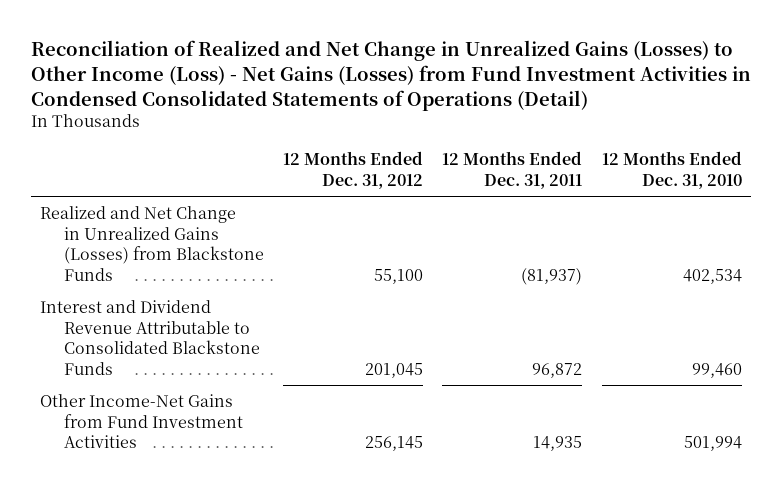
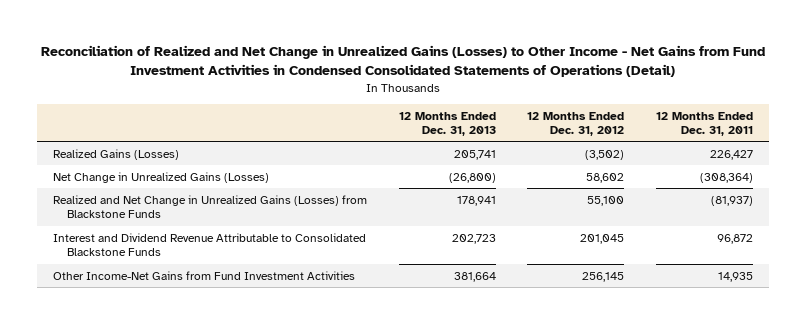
[30,39,751,111] Reconciliation of Realized and Net Change in Unrealized Gains (Losses) to Other Income (Loss) - Net Gains (Losses) from Fund Investment Activities in Condensed Consolidated Statements of Operations (Detail) -> [40,45,765,78] Reconciliation of Realized and Net Change in Unrealized Gains (Losses) to Other Income - Net Gains from Fund Investment Activities in Condensed Consolidated Statements of Operations (Detail)
[601,151,742,190] 12 Months Ended Dec. 31, 2010 -> none
none -> [398,111,496,137] 12 Months Ended Dec. 31, 2013
none -> [53,148,180,160] Realized Gains (Losses)
none -> [53,171,270,183] Net Change in Unrealized Gains (Losses)

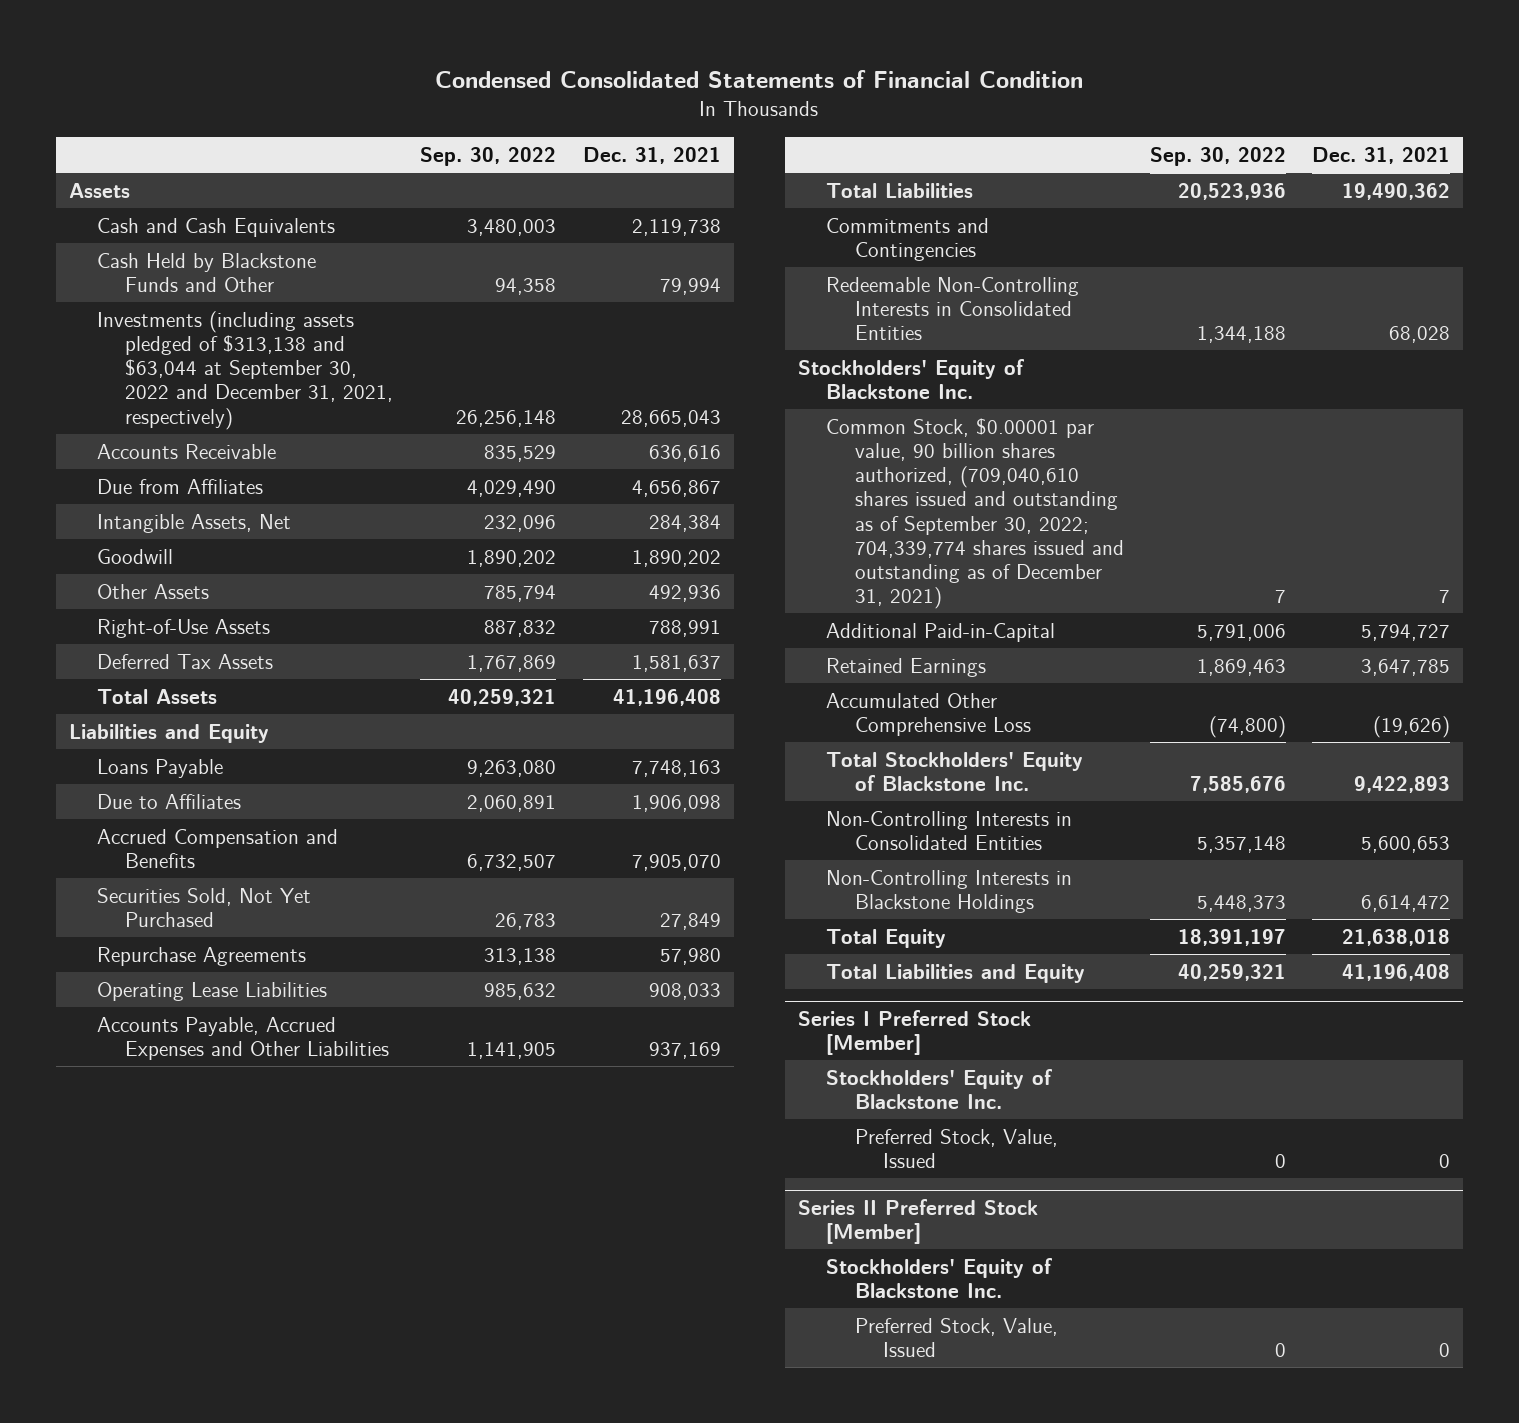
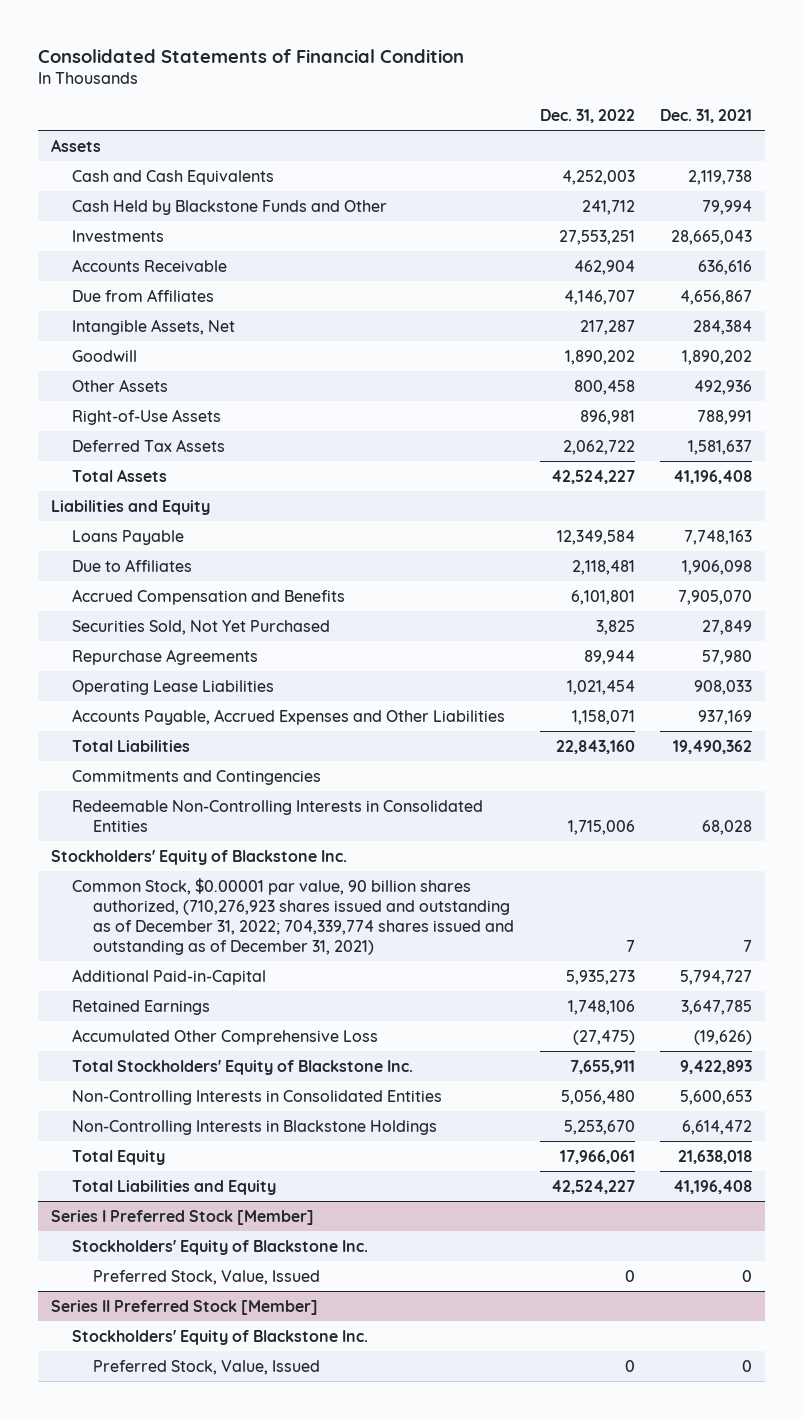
[435,70,1084,89] Condensed Consolidated Statements of Financial Condition -> [37,48,464,63] Consolidated Statements of Financial Condition
[420,146,557,166] Sep. 30, 2022 -> none
none -> [539,109,635,124] Dec. 31, 2022
[97,310,394,430] Investments (including assets pledged of $313,138 and $63,044 at September 30, 2022 and December 31, 2021, respectively) -> [71,229,164,242] Investments
[826,417,1124,610] Common Stock, $0.00001 par value, 90 billion shares authorized, (709,040,610 shares issued and outstanding as of September 30, 2022; 704,339,774 shares issued and outstanding as of December 31, 2021) -> [71,877,515,956] Common Stock, $0.00001 par value, 90 billion shares authorized, (710,276,923 shares issued and outstanding as of December 31, 2022; 704,339,774 shares issued and outstanding as of December 31, 2021)

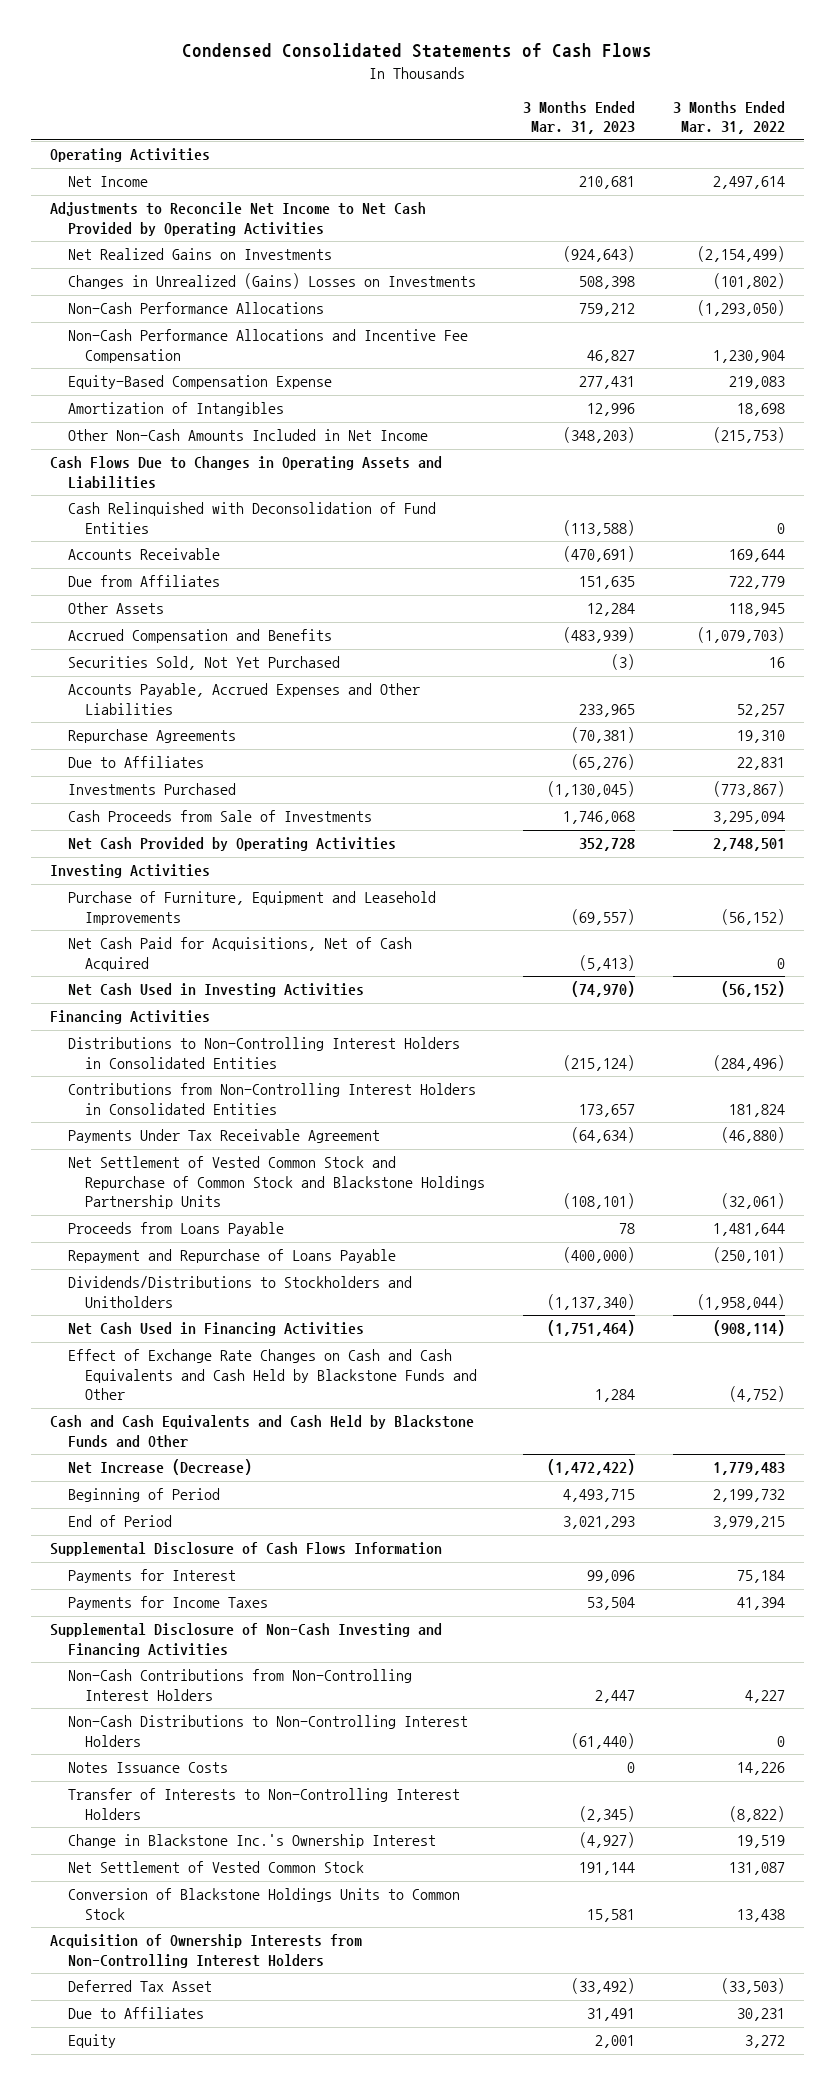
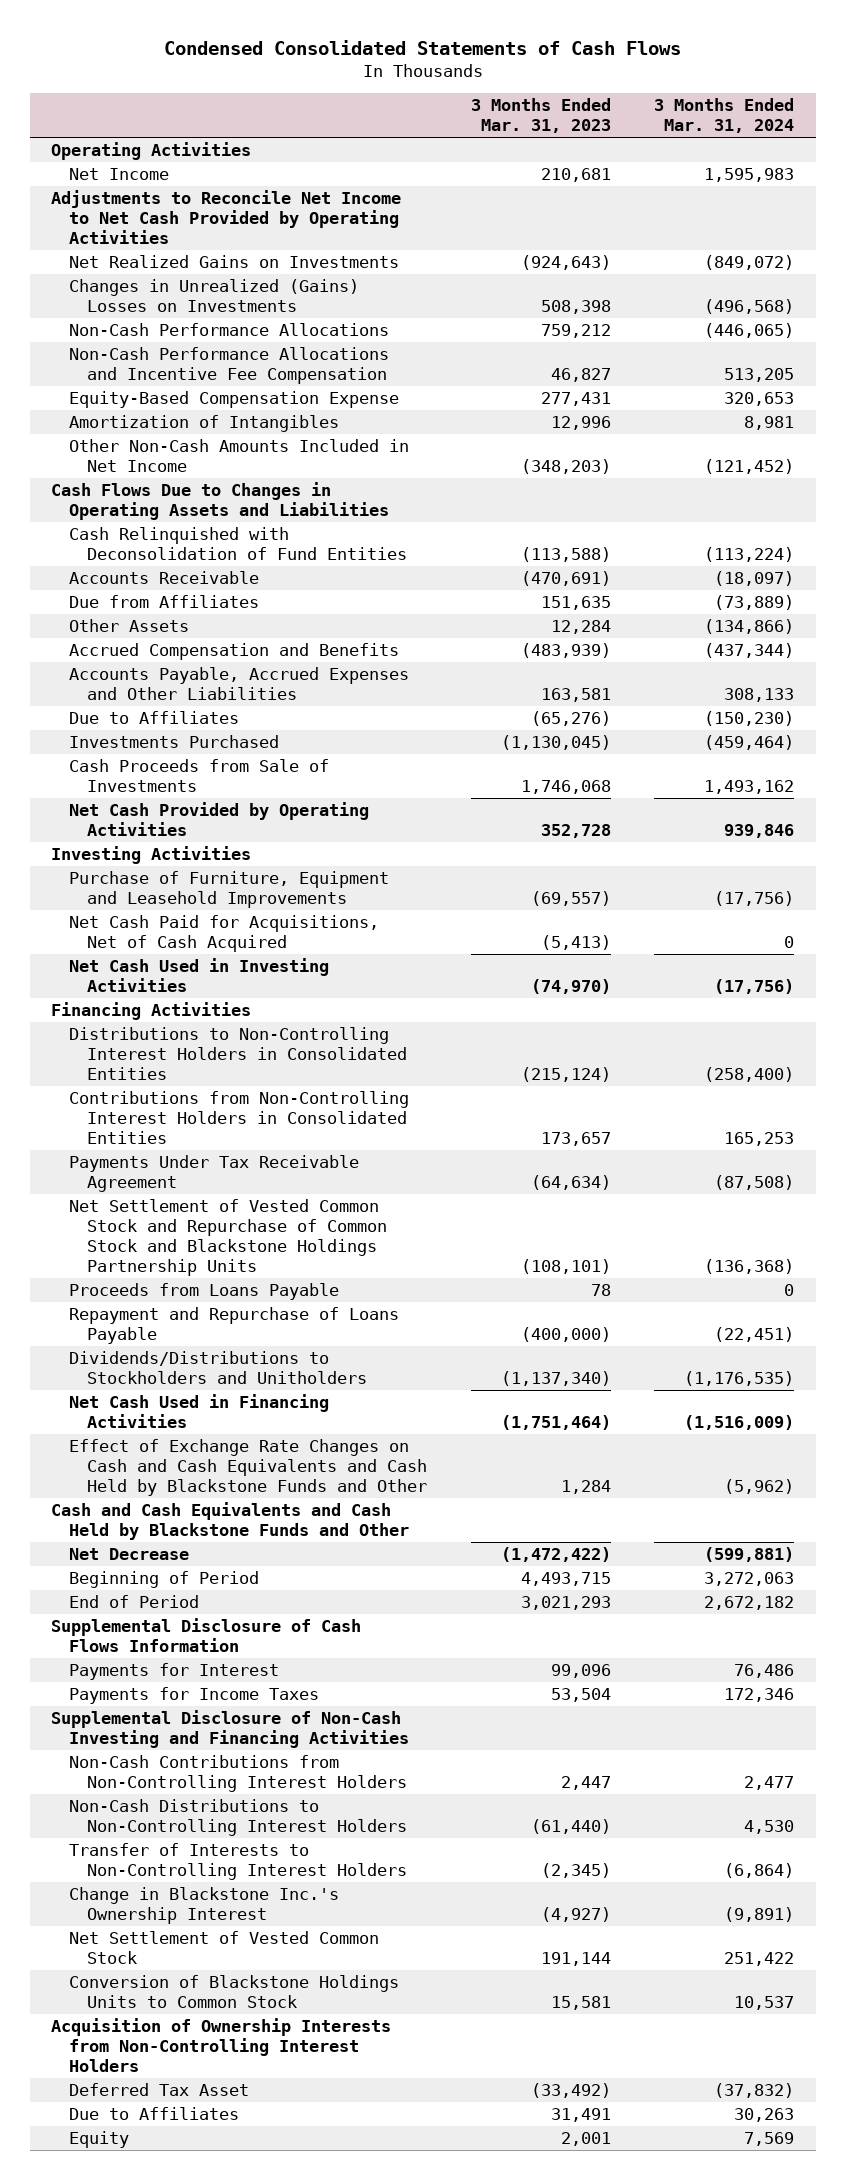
[673,101,786,135] 3 Months Ended Mar. 31, 2022 -> none
none -> [654,98,795,134] 3 Months Ended Mar. 31, 2024
[67,656,340,671] Securities Sold, Not Yet Purchased -> none
[67,729,236,744] Repurchase Agreements -> none
[579,703,636,717] 233,965 -> [540,687,611,702] 163,581
[67,1459,252,1476] Net Increase (Decrease) -> [69,1547,190,1560] Net Decrease
[67,1762,228,1774] Notes Issuance Costs -> none

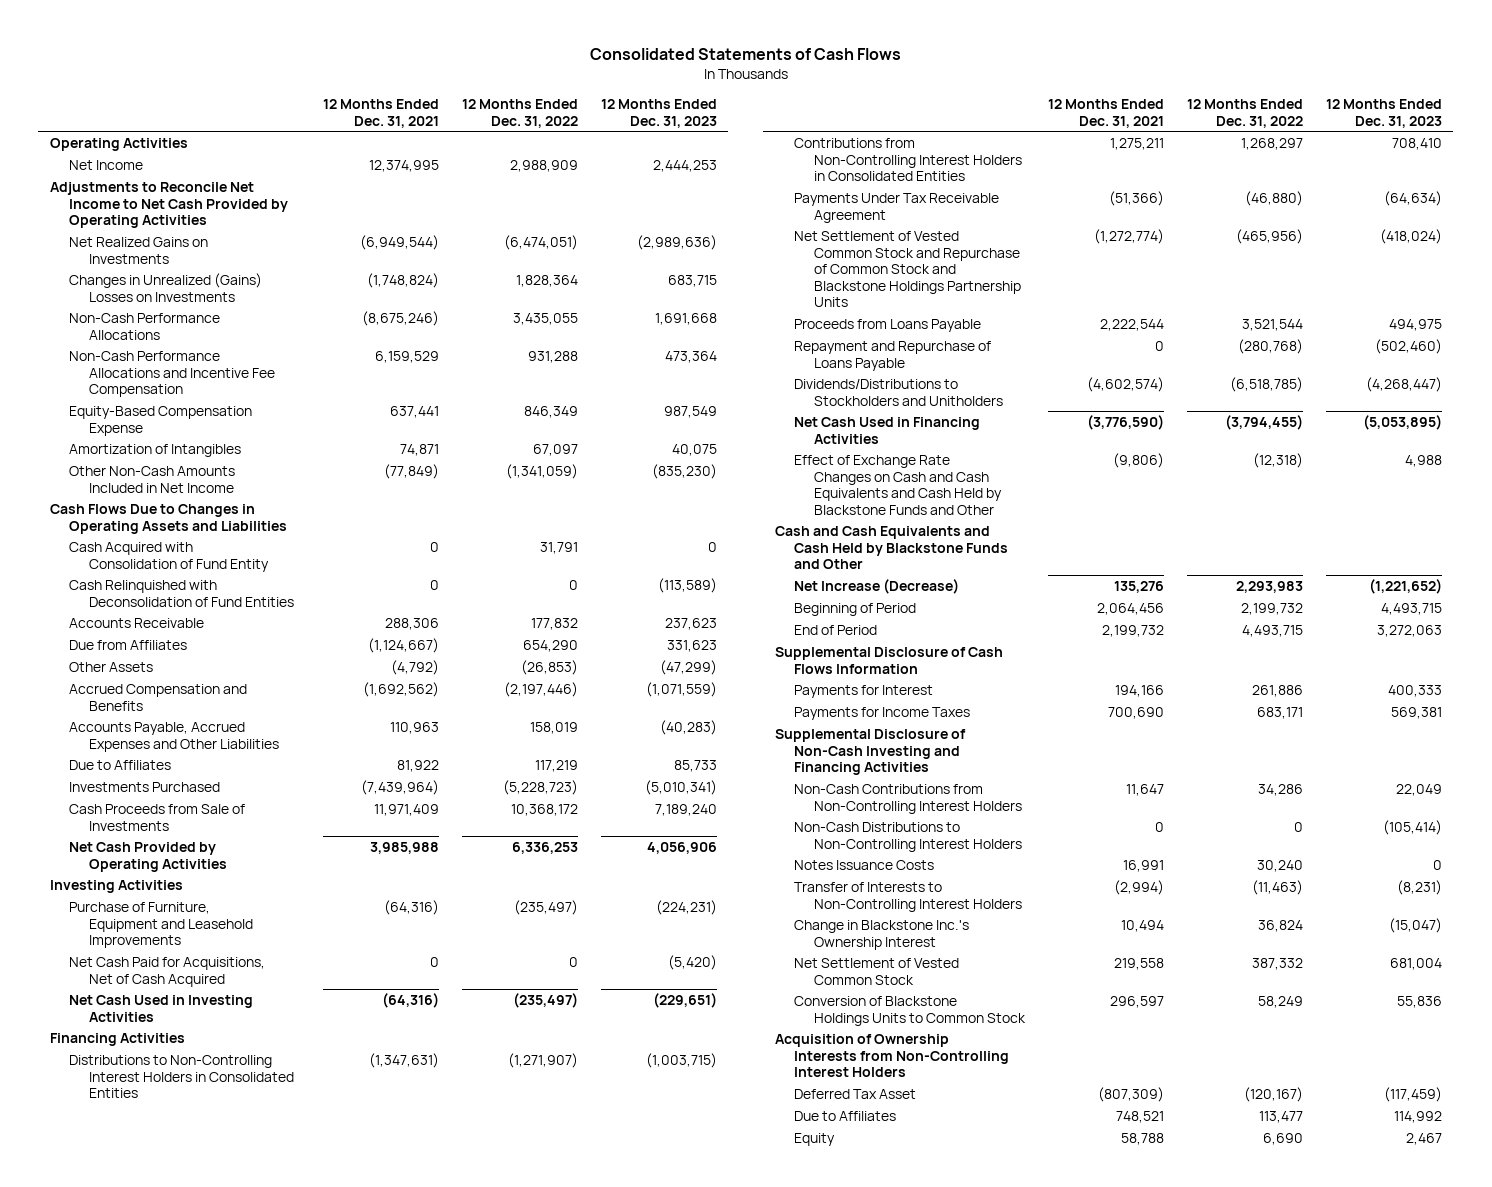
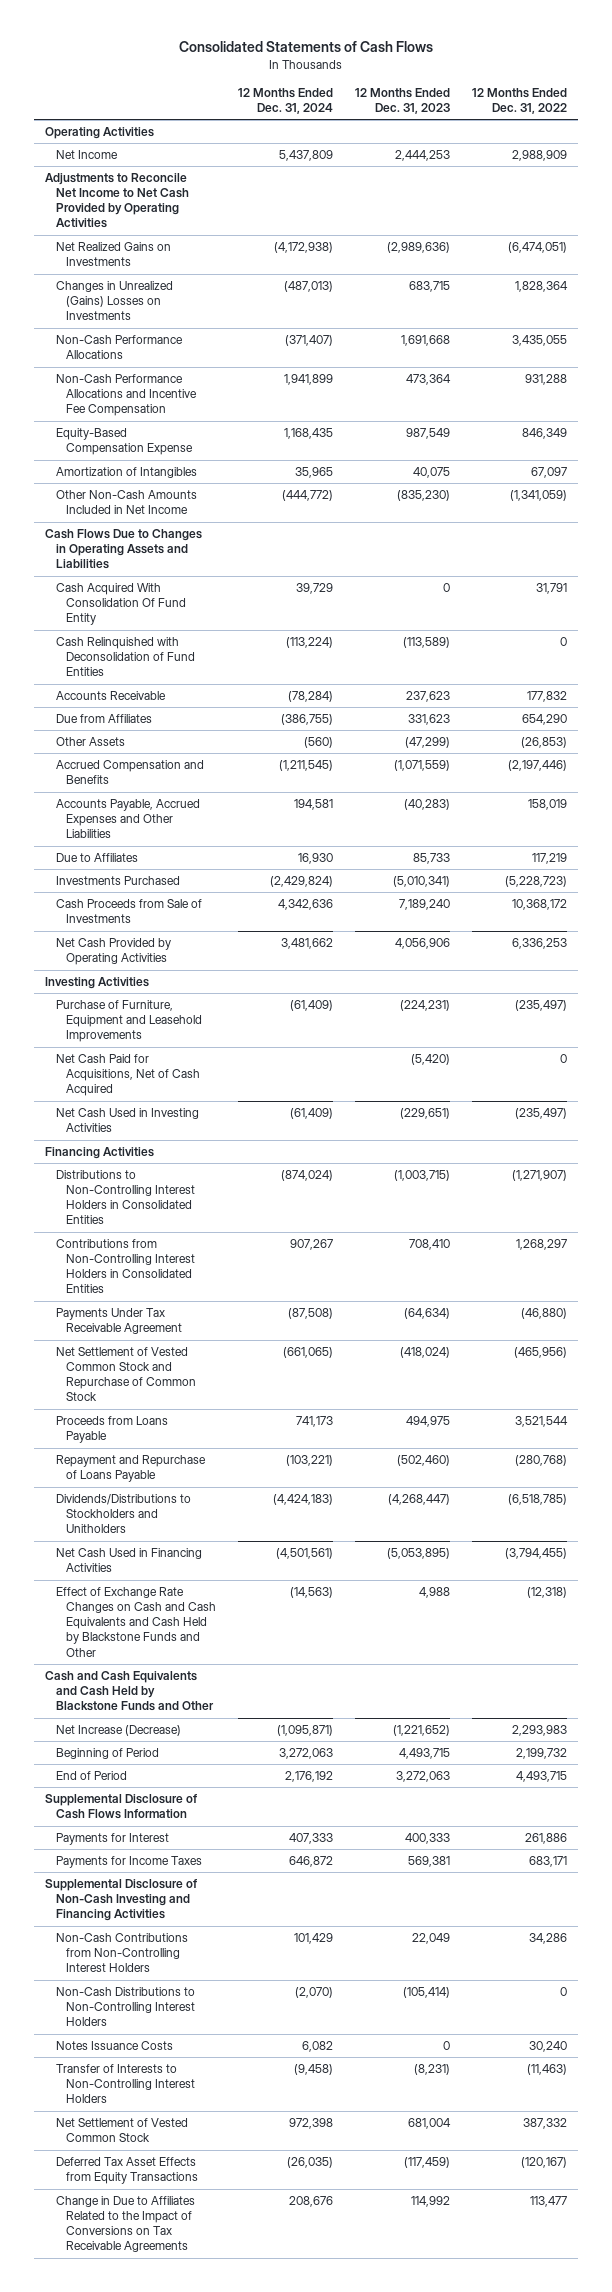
[322,99,439,128] 12 Months Ended Dec. 31, 2021 -> none
none -> [238,87,334,114] 12 Months Ended Dec. 31, 2024
[69,542,269,572] Cash Acquired with Consolidation of Fund Entity -> [55,583,187,626] Cash Acquired With Consolidation Of Fund Entity
[794,231,1021,308] Net Settlement of Vested Common Stock and Repurchase of Common Stock and Blackstone Holdings Partnership Units -> [55,1347,197,1402] Net Settlement of Vested Common Stock and Repurchase of Common Stock
[794,920,970,950] Change in Blackstone Inc.'s Ownership Interest -> none
[794,996,1026,1026] Conversion of Blackstone Holdings Units to Common Stock -> none
[774,1034,1010,1078] Acquisition of Ownership Interests from Non-Controlling Interest Holders -> none
[794,1133,836,1147] Equity -> none
[794,1089,917,1100] Deferred Tax Asset -> [55,2157,199,2185] Deferred Tax Asset Effects from Equity Transactions
[794,1111,897,1122] Due to Affiliates -> [55,2196,195,2253] Change in Due to Affiliates Related to the Impact of Conversions on Tax Receivable Agreements

